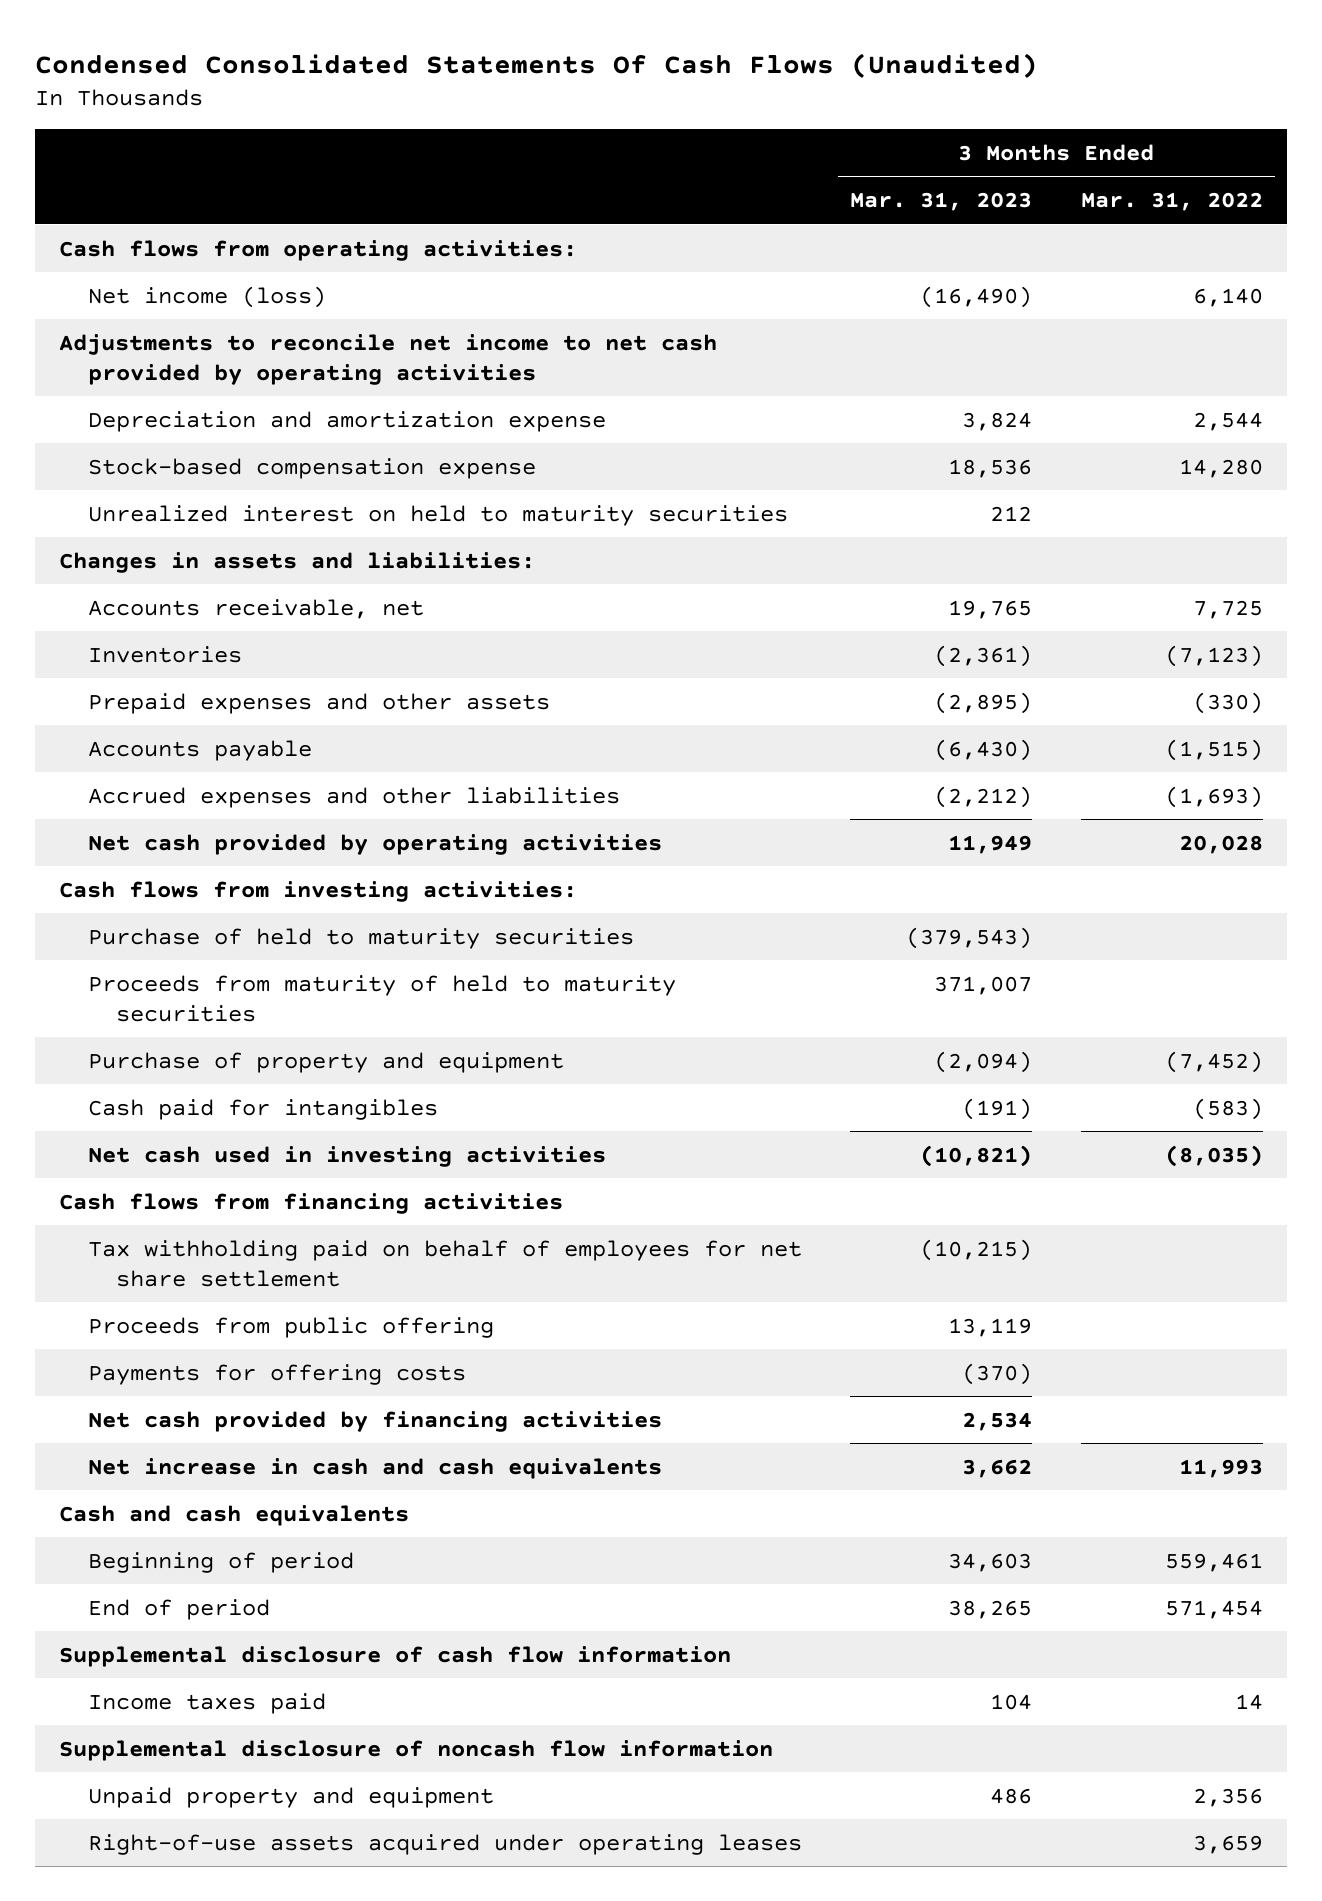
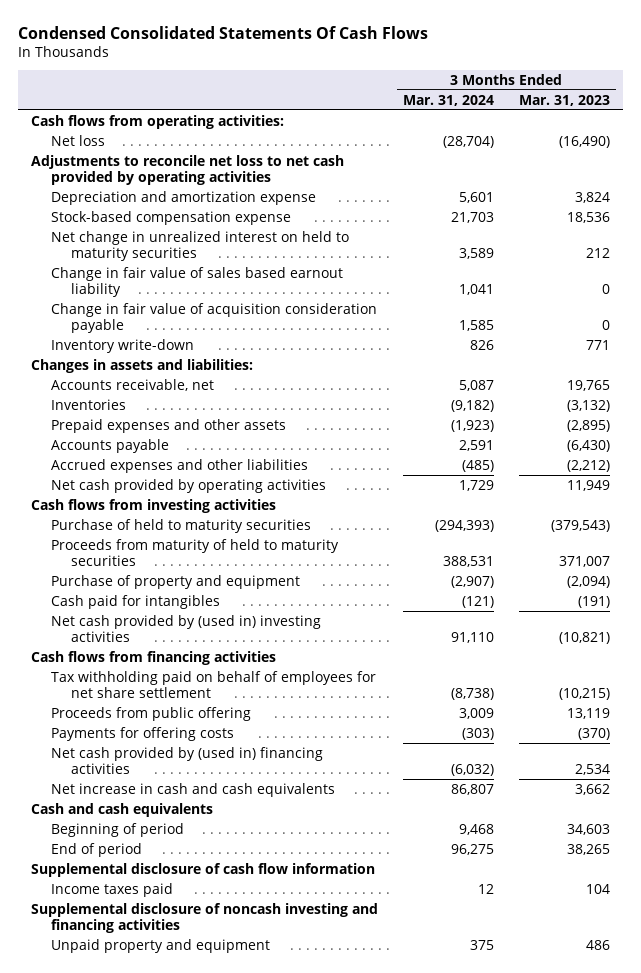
[34,52,1038,78] Condensed Consolidated Statements Of Cash Flows (Unaudited) -> [18,25,429,39] Condensed Consolidated Statements Of Cash Flows
[1080,192,1263,212] Mar. 31, 2022 -> none
none -> [402,94,494,106] Mar. 31, 2024
[87,285,326,308] Net income (loss) -> [50,134,105,146] Net loss
[59,333,718,385] Adjustments to reconcile net income to net cash provided by operating activities -> [30,154,344,185] Adjustments to reconcile net loss to net cash provided by operating activities
[87,504,788,526] Unrealized interest on held to maturity securities -> [50,230,349,261] Net change in unrealized interest on held to maturity securities
none -> [50,266,343,297] Change in fair value of sales based earnout liability
none -> [50,302,377,333] Change in fair value of acquisition consideration payable
none -> [50,338,194,353] Inventory write-down
[934,644,1033,667] (2,361) -> [566,399,610,412] (3,132)
[59,880,578,902] Cash flows from investing activities: -> [30,498,276,513] Cash flows from investing activities
[87,1145,606,1167] Net cash used in investing activities -> [50,614,321,642] Net cash provided by (used in) investing activities
[87,1410,662,1432] Net cash provided by financing activities -> [50,746,323,774] Net cash provided by (used in) financing activities
[59,1739,774,1761] Supplemental disclosure of noncash flow information -> [30,902,378,933] Supplemental disclosure of noncash investing and financing activities
[87,1833,802,1855] Right-of-use assets acquired under operating leases -> none

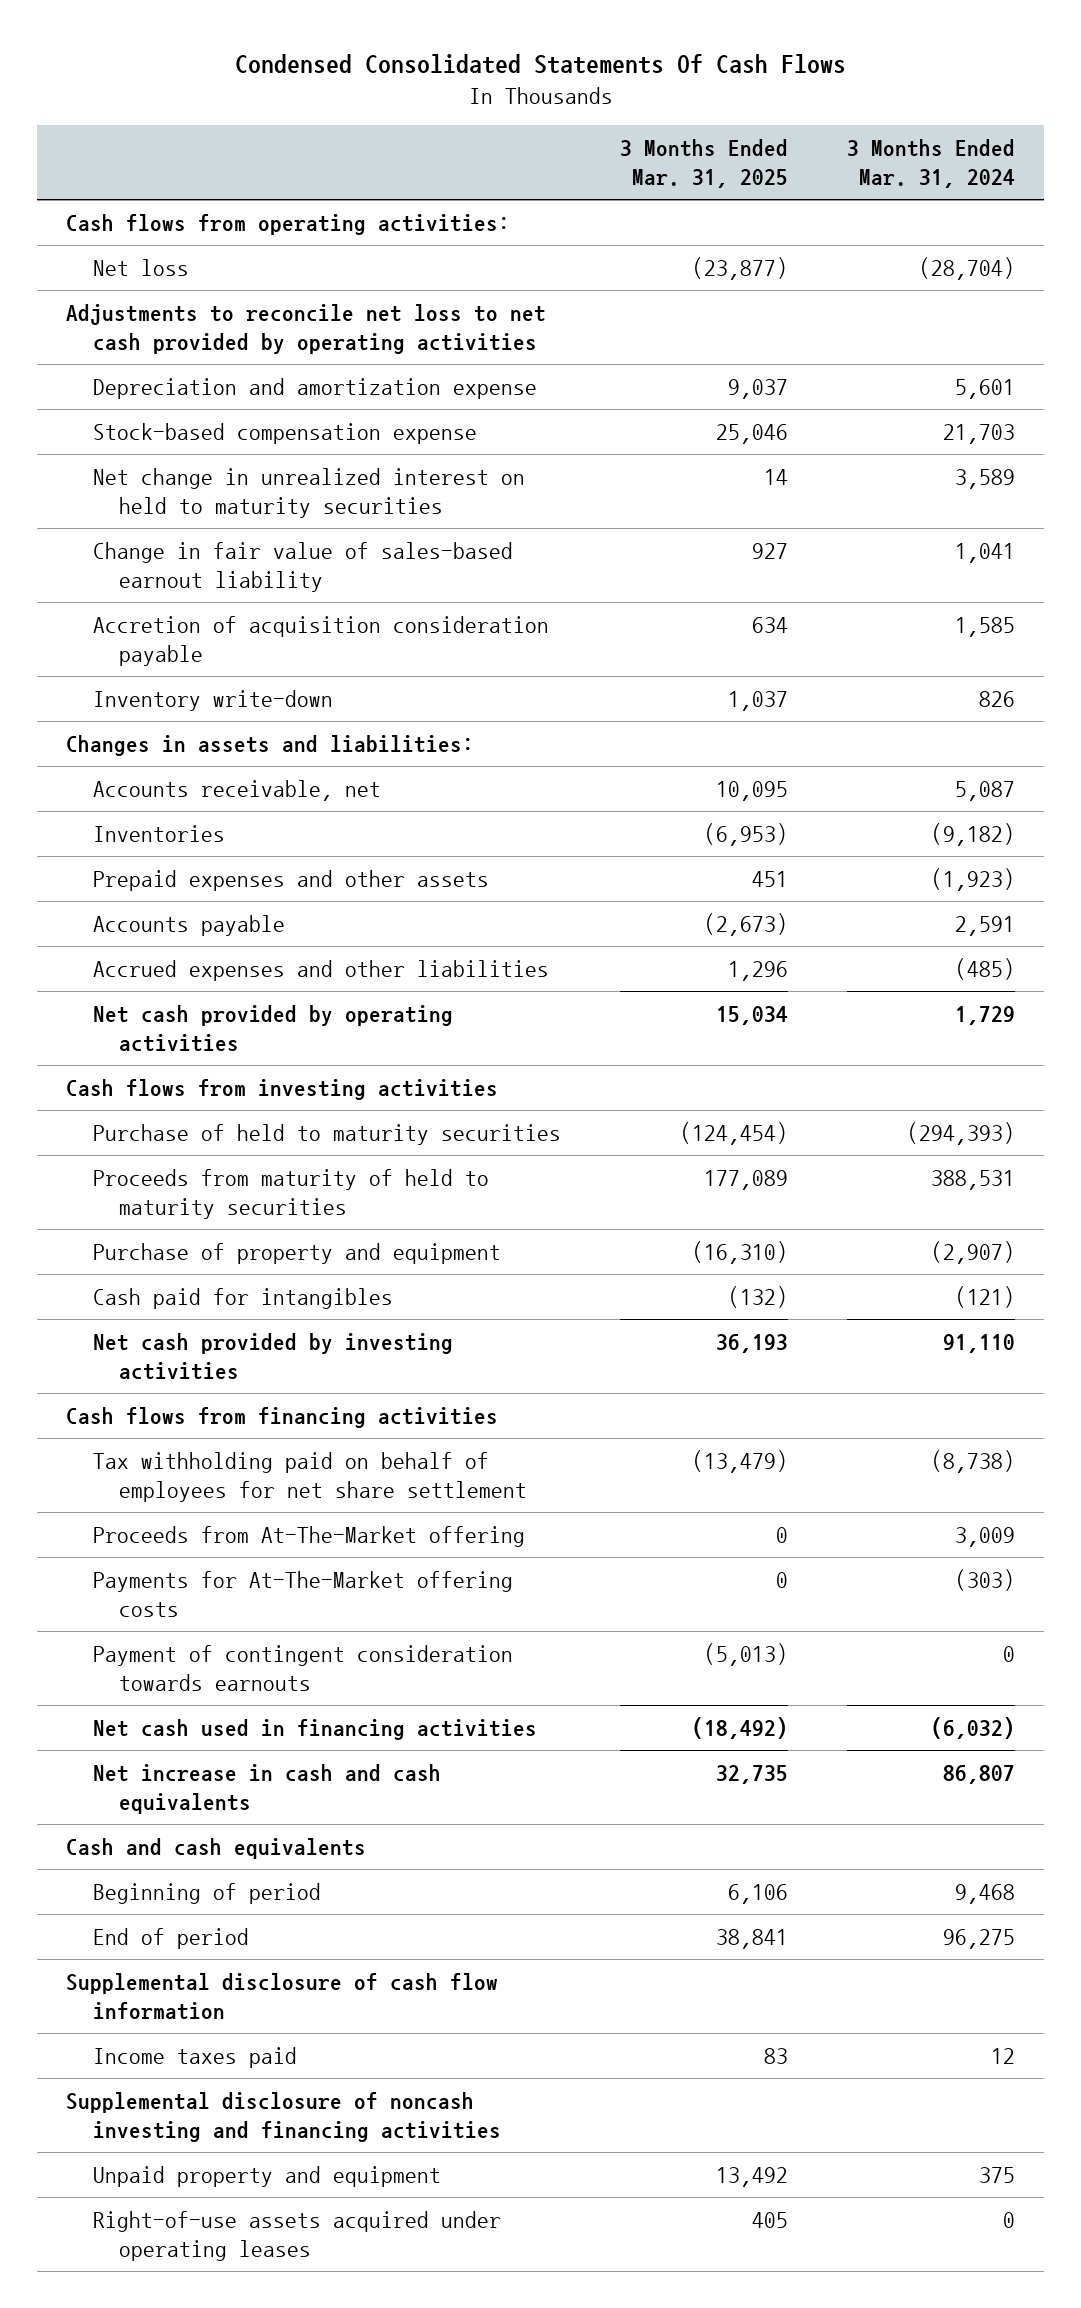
[518,94,610,106] Mar. 31, 2023 -> none
none -> [619,138,788,188] 3 Months Ended Mar. 31, 2025
[50,266,343,297] Change in fair value of sales based earnout liability -> [92,541,513,592] Change in fair value of sales-based earnout liability
[50,302,377,333] Change in fair value of acquisition consideration payable -> [92,615,549,666] Accretion of acquisition consideration payable
[50,614,321,642] Net cash provided by (used in) investing activities -> [92,1332,453,1380] Net cash provided by investing activities
[50,706,251,721] Proceeds from public offering -> [92,1525,525,1547] Proceeds from At-The-Market offering
[50,726,234,741] Payments for offering costs -> [92,1570,513,1617] Payments for At-The-Market offering costs
none -> [92,1644,513,1691] Payment of contingent consideration towards earnouts
[50,746,323,774] Net cash provided by (used in) financing activities -> [92,1718,537,1740] Net cash used in financing activities
none -> [92,2210,501,2261] Right-of-use assets acquired under operating leases

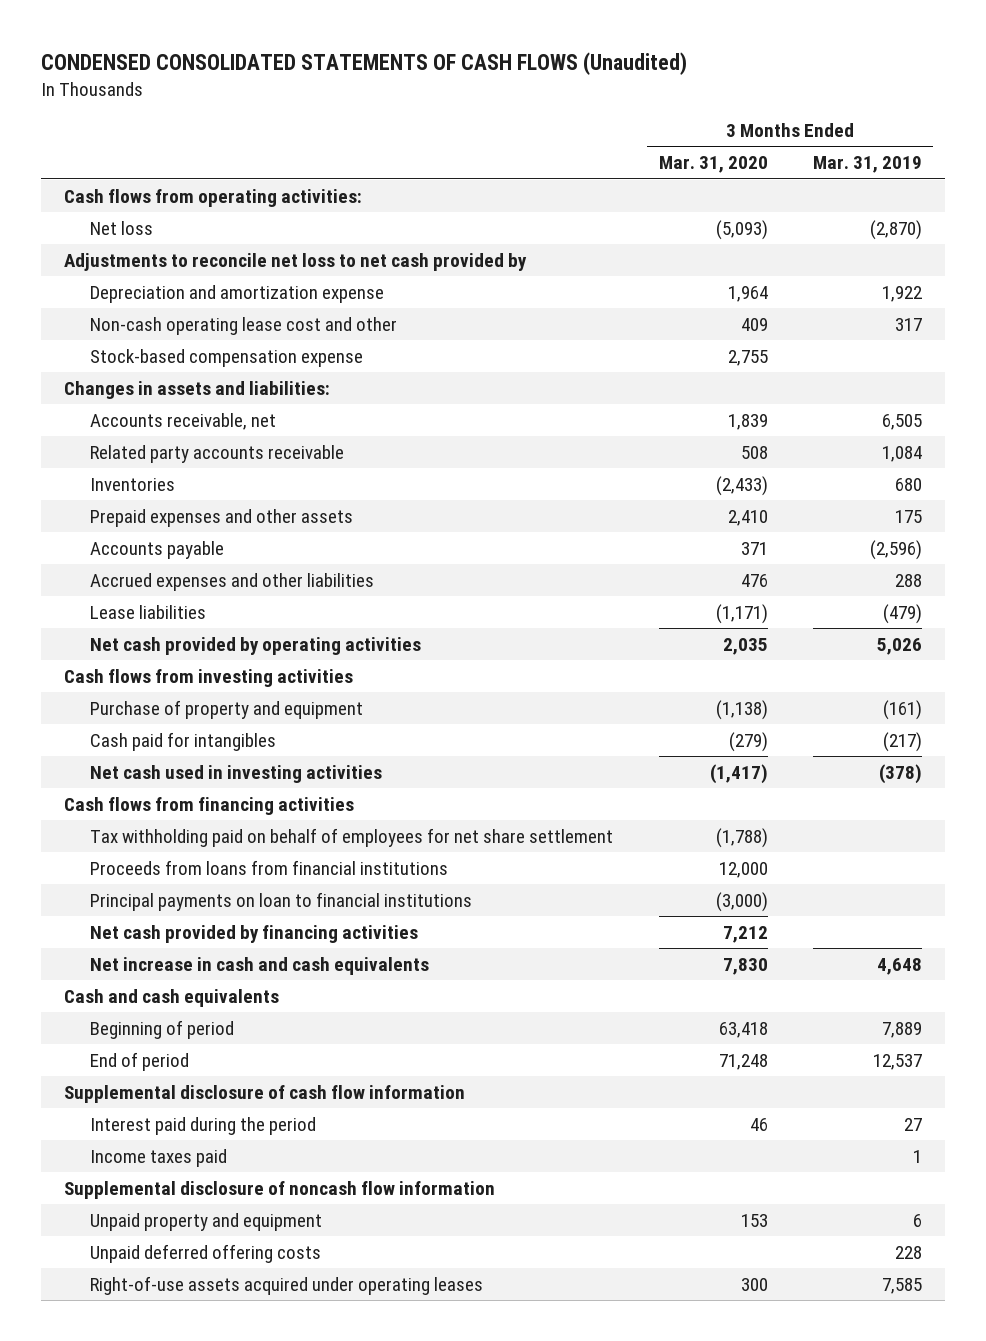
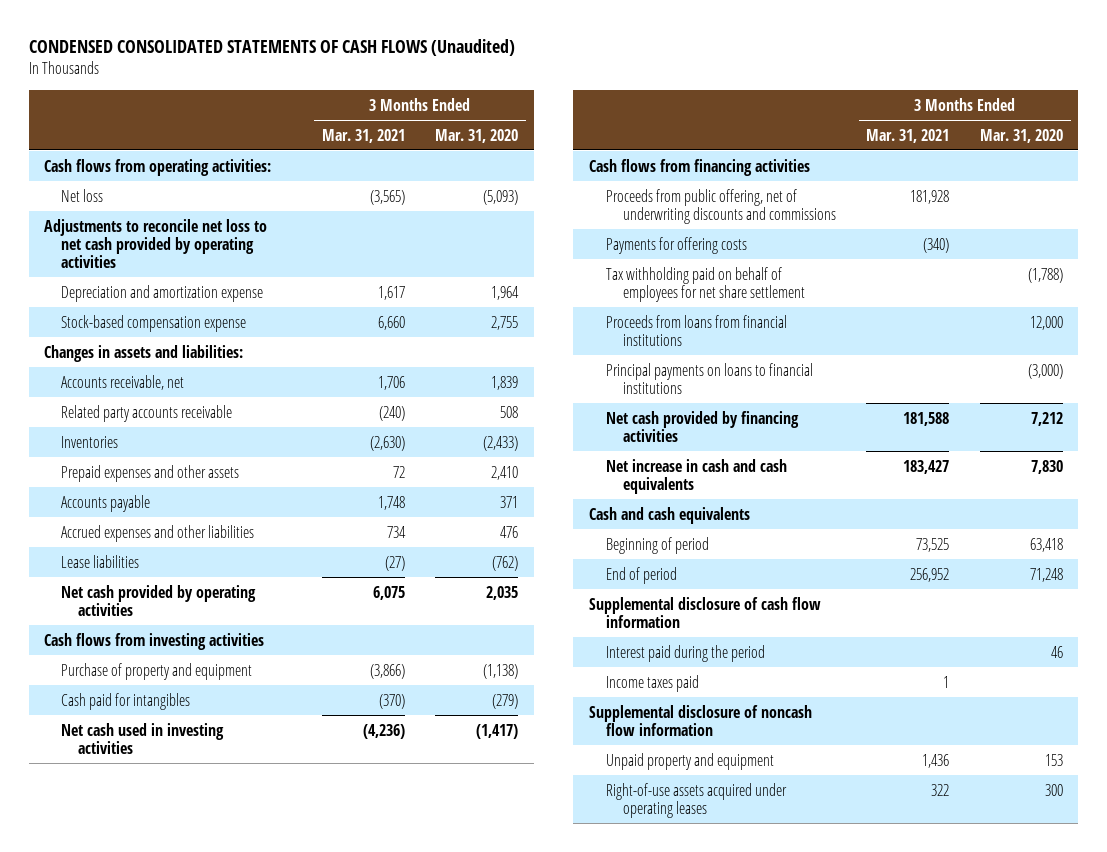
[812,156,922,174] Mar. 31, 2019 -> none
none -> [321,128,405,143] Mar. 31, 2021
[63,252,527,271] Adjustments to reconcile net loss to net cash provided by -> [44,218,268,268] Adjustments to reconcile net loss to net cash provided by operating activities
[90,316,398,335] Non-cash operating lease cost and other -> none
[715,603,768,624] (1,171) -> [492,555,519,571] (762)
none -> [605,188,836,224] Proceeds from public offering, net of underwriting discounts and commissions
none -> [605,236,747,254] Payments for offering costs
[90,891,473,911] Principal payments on loan to financial institutions -> [605,362,813,394] Principal payments on loans to financial institutions
[90,1243,322,1263] Unpaid deferred offering costs -> none

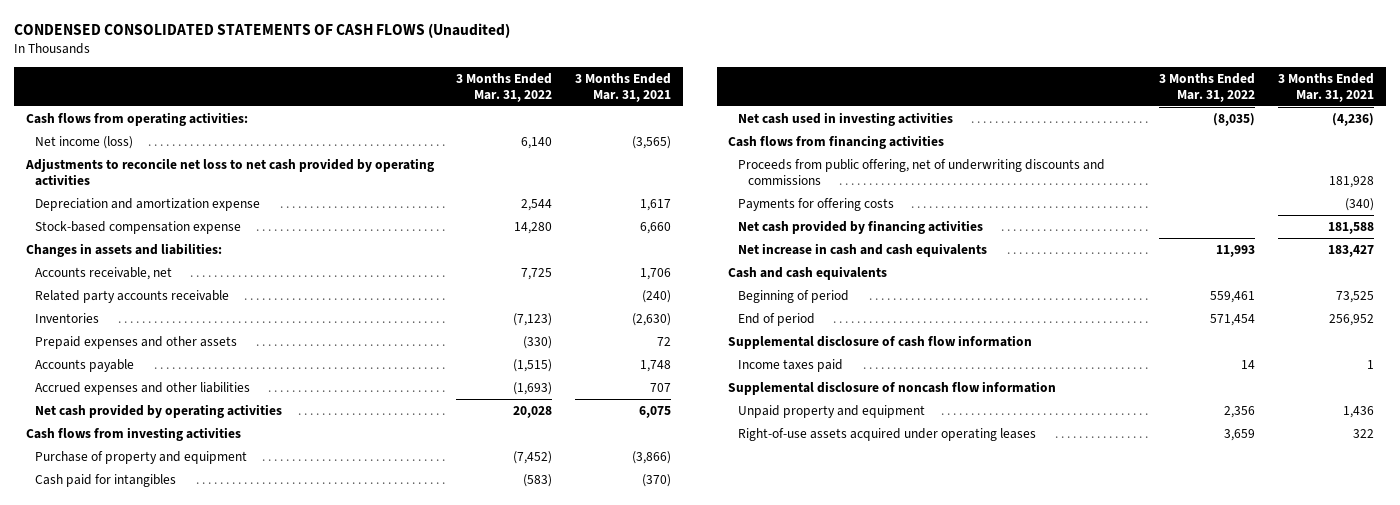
[435,128,519,143] Mar. 31, 2020 -> none
none -> [456,72,553,103] 3 Months Ended Mar. 31, 2022
[61,188,104,202] Net loss -> [35,135,134,149] Net income (loss)
[61,554,140,568] Lease liabilities -> none
[386,525,406,538] 734 -> [650,382,672,392] 707
[605,266,805,302] Tax withholding paid on behalf of employees for net share settlement -> none
[605,314,787,346] Proceeds from loans from financial institutions -> none
[605,362,813,394] Principal payments on loans to financial institutions -> none
[605,644,765,662] Interest paid during the period -> none

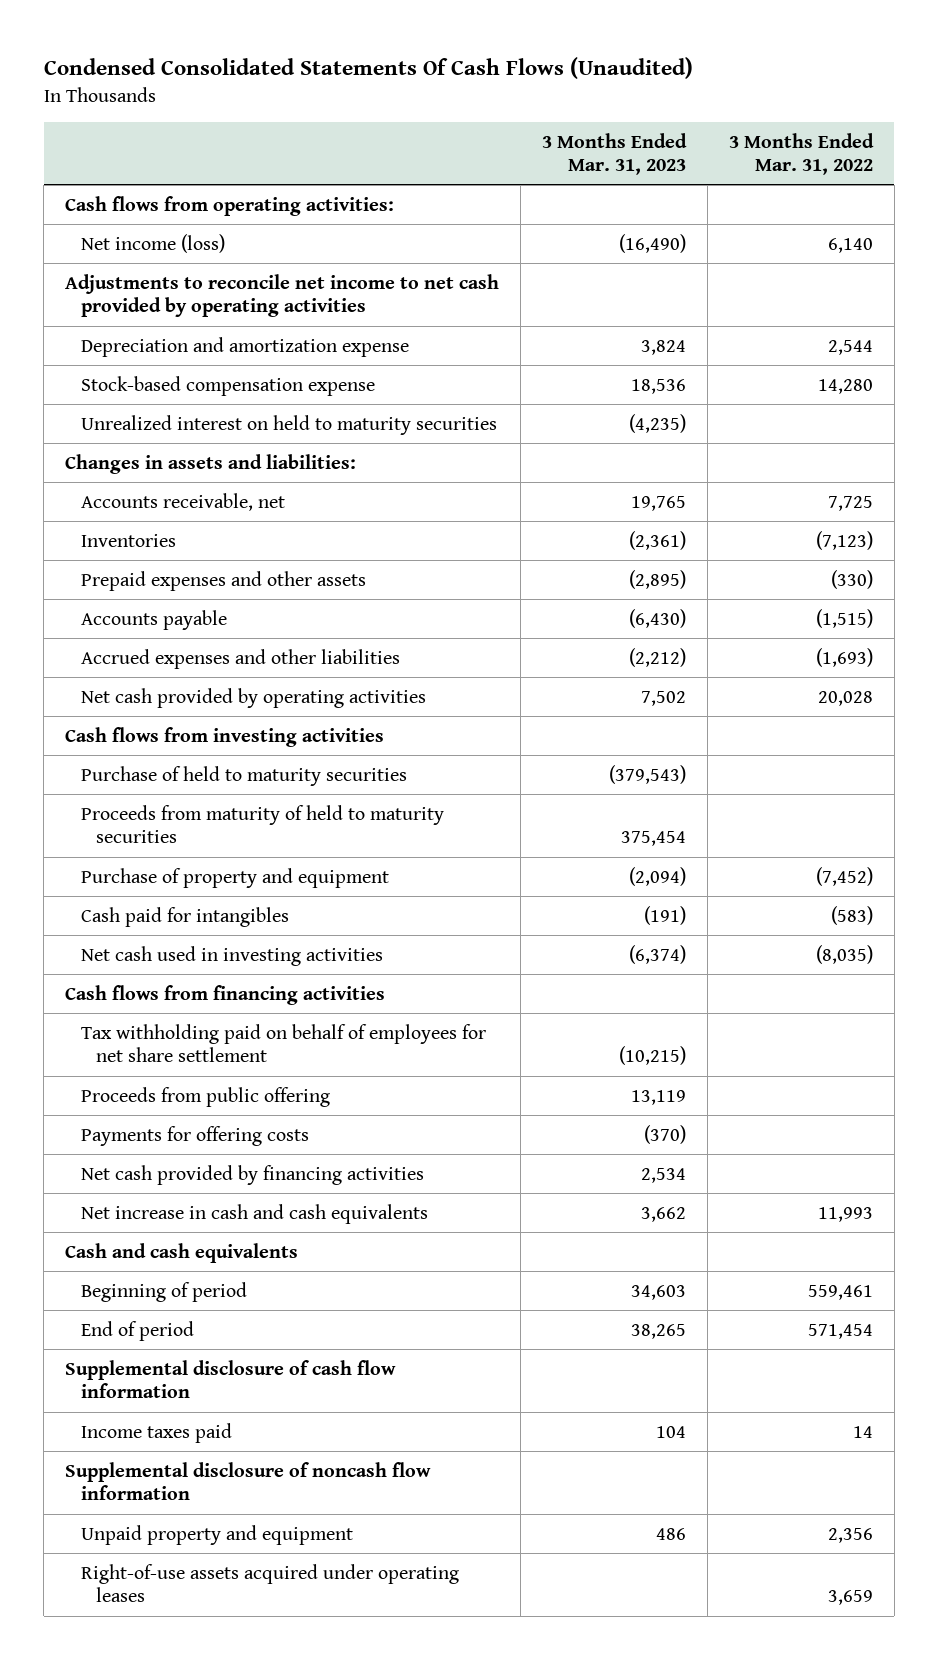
[14,23,511,39] CONDENSED CONSOLIDATED STATEMENTS OF CASH FLOWS (Unaudited) -> [43,57,693,80] Condensed Consolidated Statements Of Cash Flows (Unaudited)
[575,72,672,103] 3 Months Ended Mar. 31, 2021 -> none
none -> [542,132,688,176] 3 Months Ended Mar. 31, 2023
[24,157,434,187] Adjustments to reconcile net loss to net cash provided by operating activities -> [65,273,500,318] Adjustments to reconcile net income to net cash provided by operating activities
none -> [80,414,497,435] Unrealized interest on held to maturity securities
[35,289,230,303] Related party accounts receivable -> none
none -> [80,765,407,786] Purchase of held to maturity securities
none -> [80,804,444,844] Proceeds from maturity of held to maturity securities
none -> [80,1023,486,1063] Tax withholding paid on behalf of employees for net share settlement
[738,158,1106,186] Proceeds from public offering, net of underwriting discounts and commissions -> [80,1086,330,1107] Proceeds from public offering

